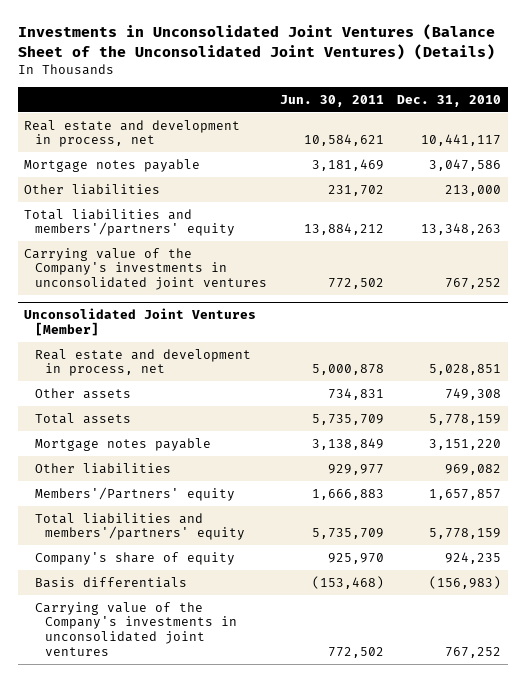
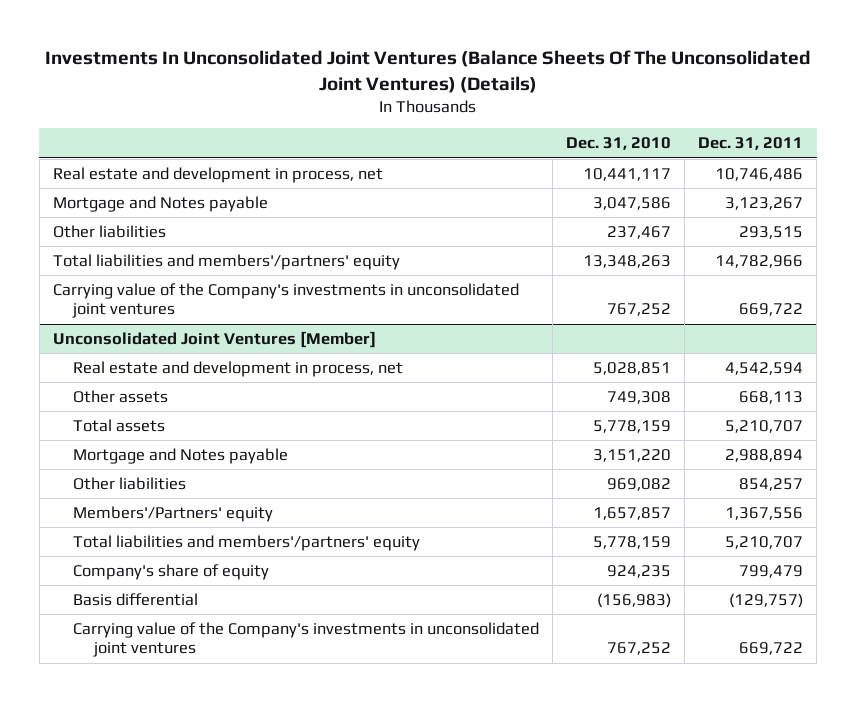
[17,24,495,60] Investments in Unconsolidated Joint Ventures (Balance Sheet of the Unconsolidated Joint Ventures) (Details) -> [44,50,811,93] Investments In Unconsolidated Joint Ventures (Balance Sheets Of The Unconsolidated Joint Ventures) (Details)
[280,94,385,107] Jun. 30, 2011 -> none
none -> [698,137,804,151] Dec. 31, 2011
[24,158,201,172] Mortgage notes payable -> [52,195,268,212] Mortgage and Notes payable
[445,184,502,196] 213,000 -> [607,225,672,239] 237,467
[34,437,211,451] Mortgage notes payable -> [73,447,289,464] Mortgage and Notes payable
[34,576,187,588] Basis differentials -> [73,592,199,606] Basis differential

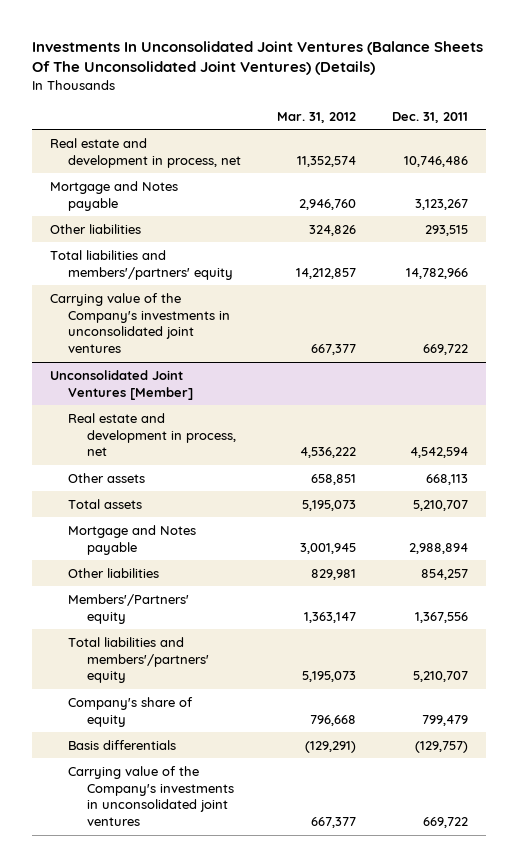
[566,137,672,151] Dec. 31, 2010 -> none
none -> [277,111,357,123] Mar. 31, 2012
[73,592,199,606] Basis differential -> [68,739,177,750] Basis differentials

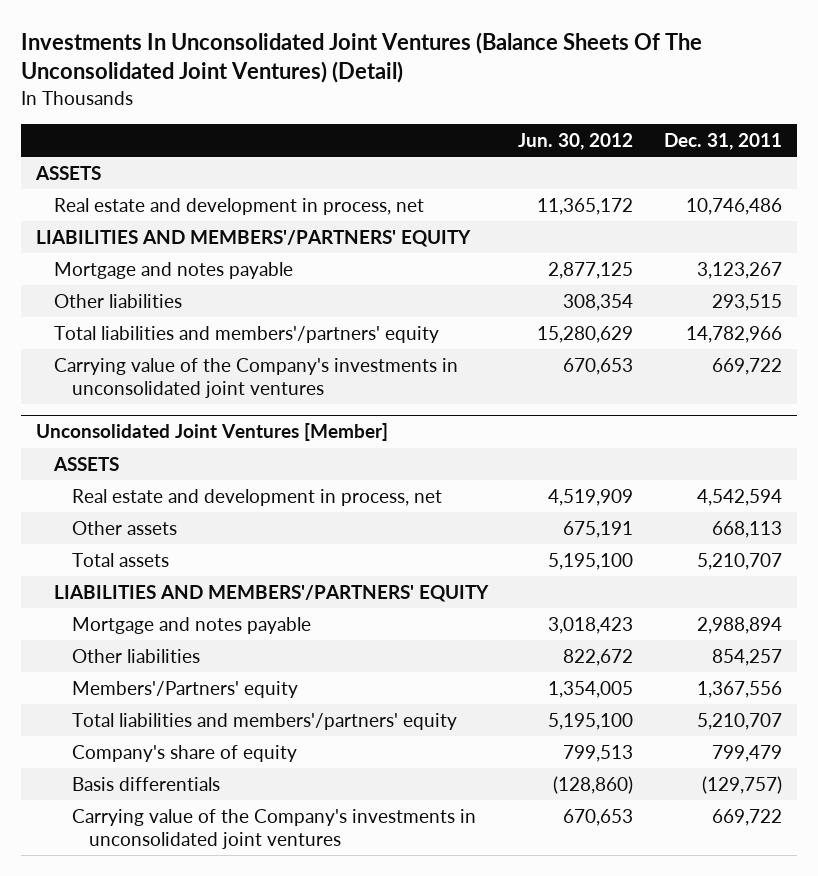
[31,41,483,76] Investments In Unconsolidated Joint Ventures (Balance Sheets Of The Unconsolidated Joint Ventures) (Details) -> [20,32,702,84] Investments In Unconsolidated Joint Ventures (Balance Sheets Of The Unconsolidated Joint Ventures) (Detail)
[277,111,357,123] Mar. 31, 2012 -> none
none -> [518,133,634,151] Jun. 30, 2012
none -> [34,166,101,181] ASSETS
none -> [35,230,471,248] LIABILITIES AND MEMBERS'/PARTNERS' EQUITY
[49,180,178,211] Mortgage and Notes payable -> [53,262,293,280] Mortgage and notes payable
none -> [52,457,119,472] ASSETS
none -> [53,585,489,603] LIABILITIES AND MEMBERS'/PARTNERS' EQUITY
[68,524,197,555] Mortgage and Notes payable -> [71,617,311,635] Mortgage and notes payable

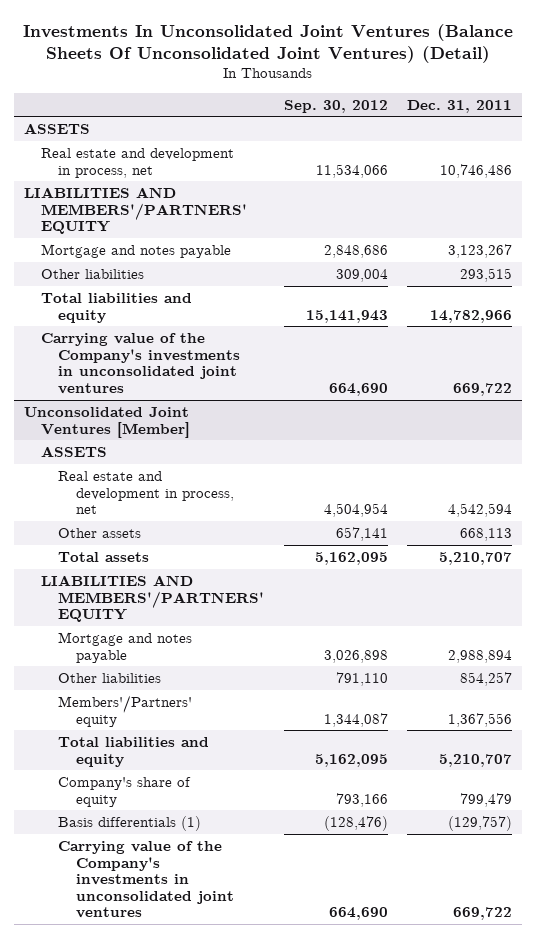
[20,32,702,84] Investments In Unconsolidated Joint Ventures (Balance Sheets Of The Unconsolidated Joint Ventures) (Detail) -> [23,23,514,63] Investments In Unconsolidated Joint Ventures (Balance Sheets Of Unconsolidated Joint Ventures) (Detail)
[518,133,634,151] Jun. 30, 2012 -> none
none -> [283,99,388,113] Sep. 30, 2012
[53,326,439,344] Total liabilities and members'/partners' equity -> [41,292,193,323] Total liabilities and equity
[71,713,457,731] Total liabilities and members'/partners' equity -> [58,736,210,767] Total liabilities and equity
[71,777,220,792] Basis differentials -> [58,815,202,831] Basis differentials (1)

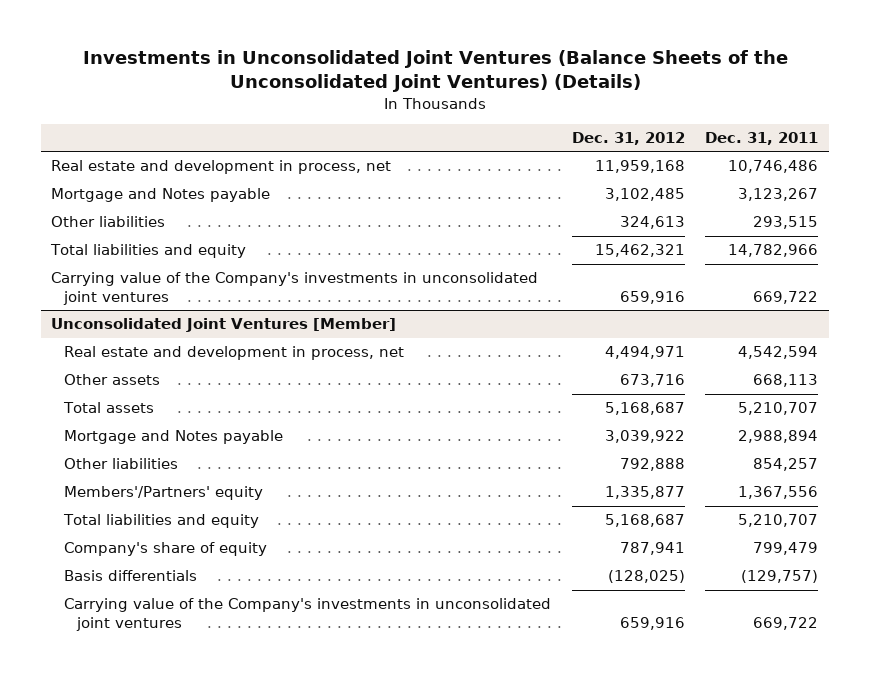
[23,23,514,63] Investments In Unconsolidated Joint Ventures (Balance Sheets Of Unconsolidated Joint Ventures) (Detail) -> [82,50,788,93] Investments in Unconsolidated Joint Ventures (Balance Sheets of the Unconsolidated Joint Ventures) (Details)
[283,99,388,113] Sep. 30, 2012 -> none
none -> [571,131,685,145] Dec. 31, 2012
[23,122,90,134] ASSETS -> none
[23,186,248,235] LIABILITIES AND MEMBERS'/PARTNERS' EQUITY -> none
[41,243,232,258] Mortgage and notes payable -> [51,188,271,203] Mortgage and Notes payable
[41,445,108,457] ASSETS -> none
[41,574,265,623] LIABILITIES AND MEMBERS'/PARTNERS' EQUITY -> none
[58,631,193,663] Mortgage and notes payable -> [64,430,284,445] Mortgage and Notes payable
[58,815,202,831] Basis differentials (1) -> [64,570,198,582] Basis differentials

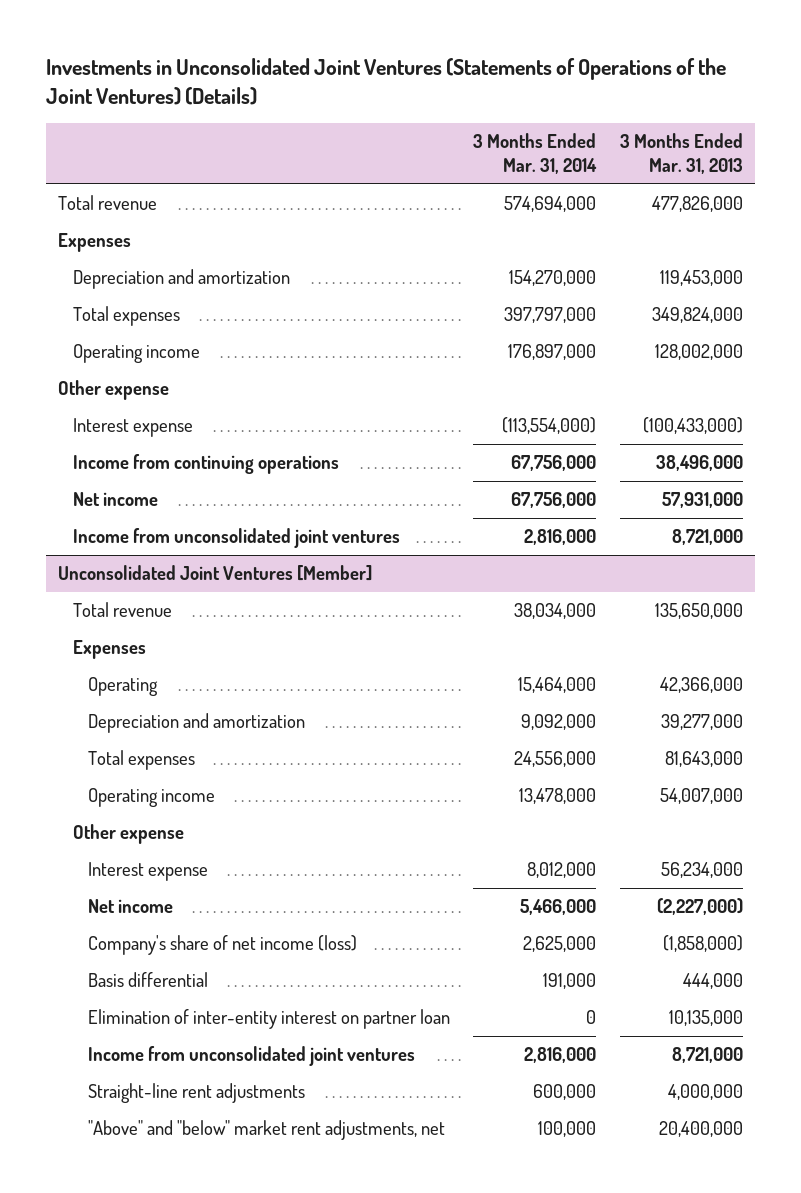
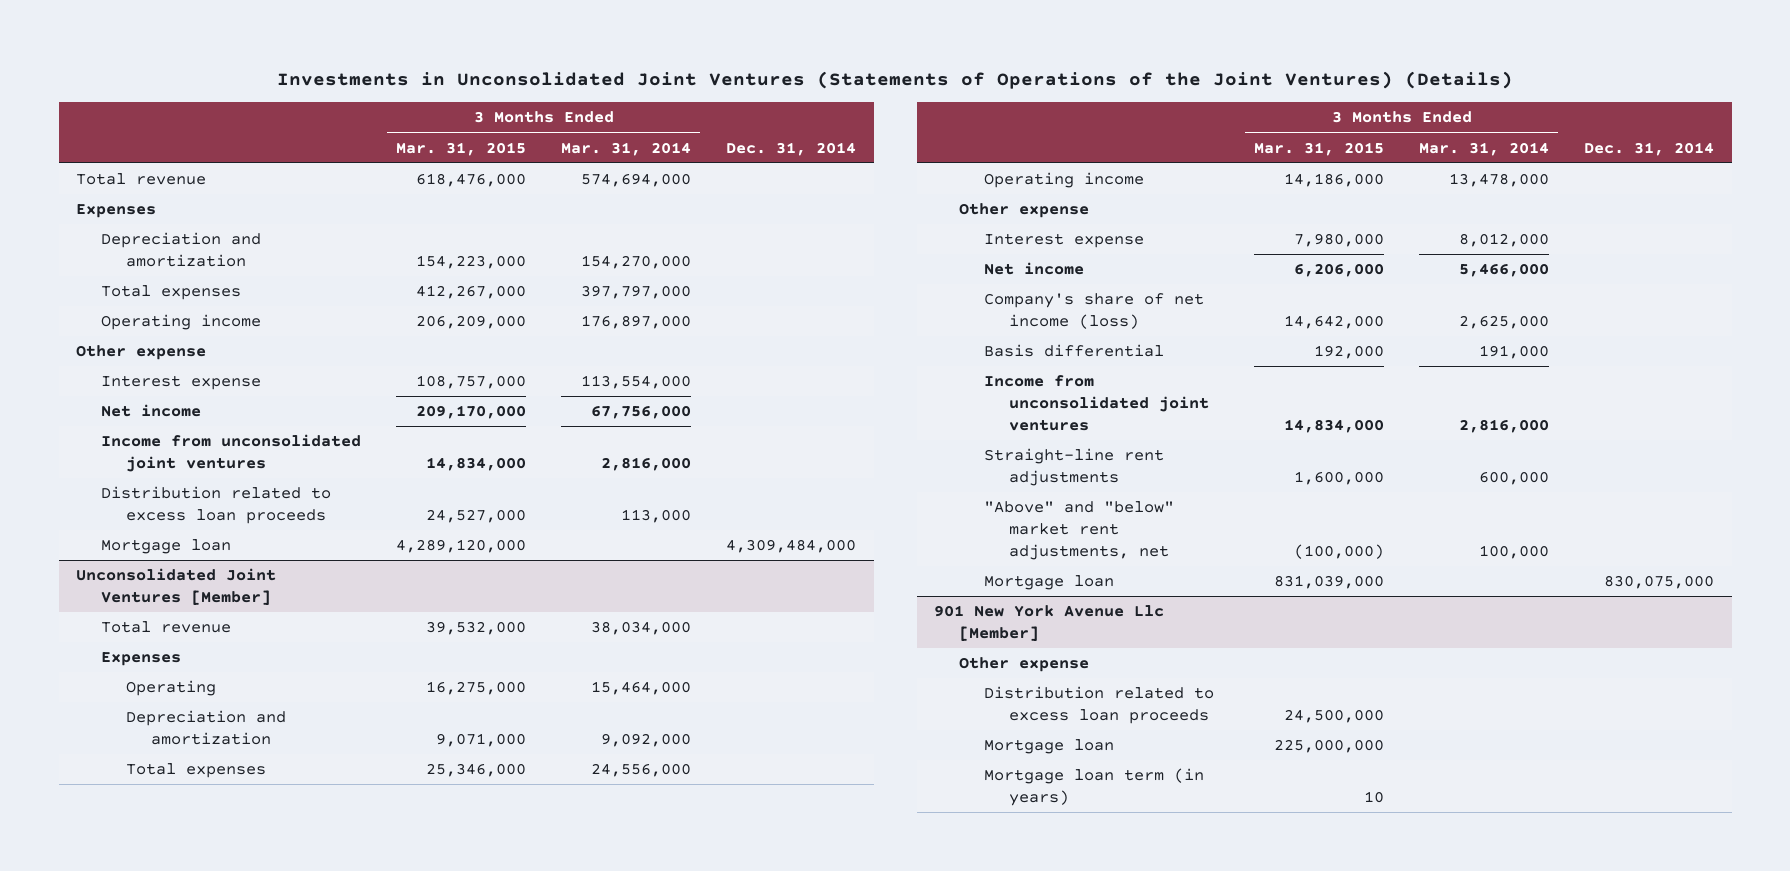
[620,133,744,175] 3 Months Ended Mar. 31, 2013 -> none
none -> [396,141,527,156] Mar. 31, 2015
none -> [726,141,857,156] Dec. 31, 2014
[72,454,339,475] Income from continuing operations -> none
[502,417,597,435] (113,554,000) -> [581,375,692,390] 113,554,000
none -> [101,486,332,525] Distribution related to excess loan proceeds
none -> [101,539,232,555] Mortgage loan
[87,1009,450,1030] Elimination of inter-entity interest on partner loan -> none
none -> [984,575,1115,591] Mortgage loan
none -> [934,605,1165,642] 901 New York Avenue Llc [Member]
none -> [959,657,1090,673] Other expense
none -> [984,686,1215,725] Distribution related to excess loan proceeds
none -> [984,739,1115,755] Mortgage loan
none -> [984,768,1205,807] Mortgage loan term (in years)

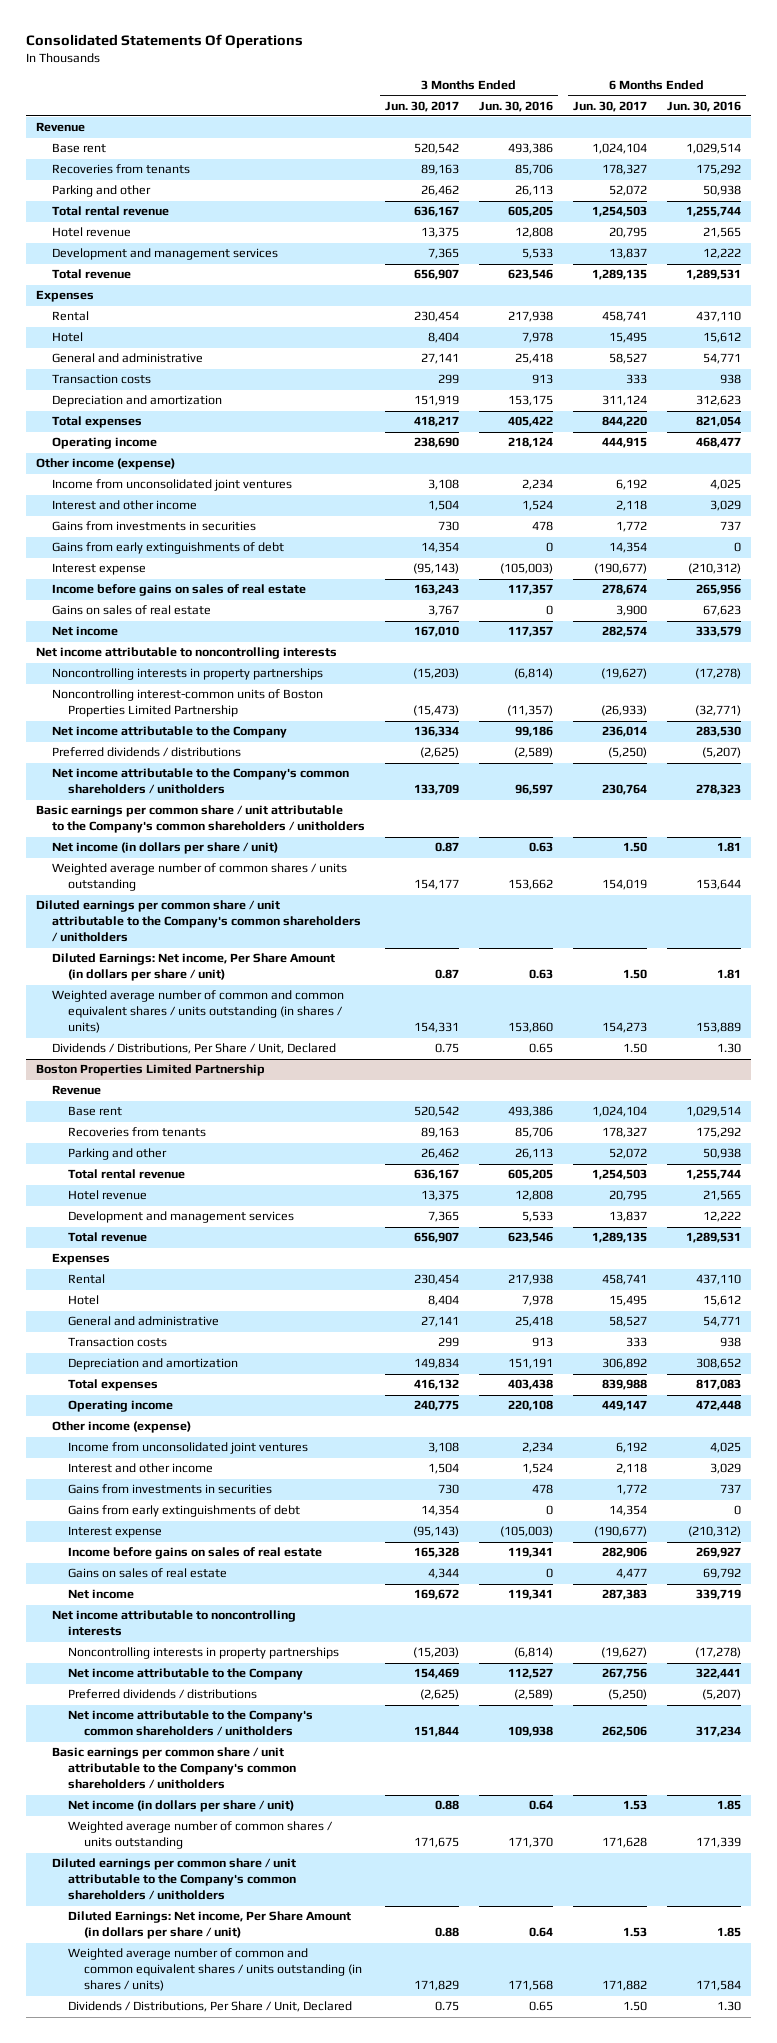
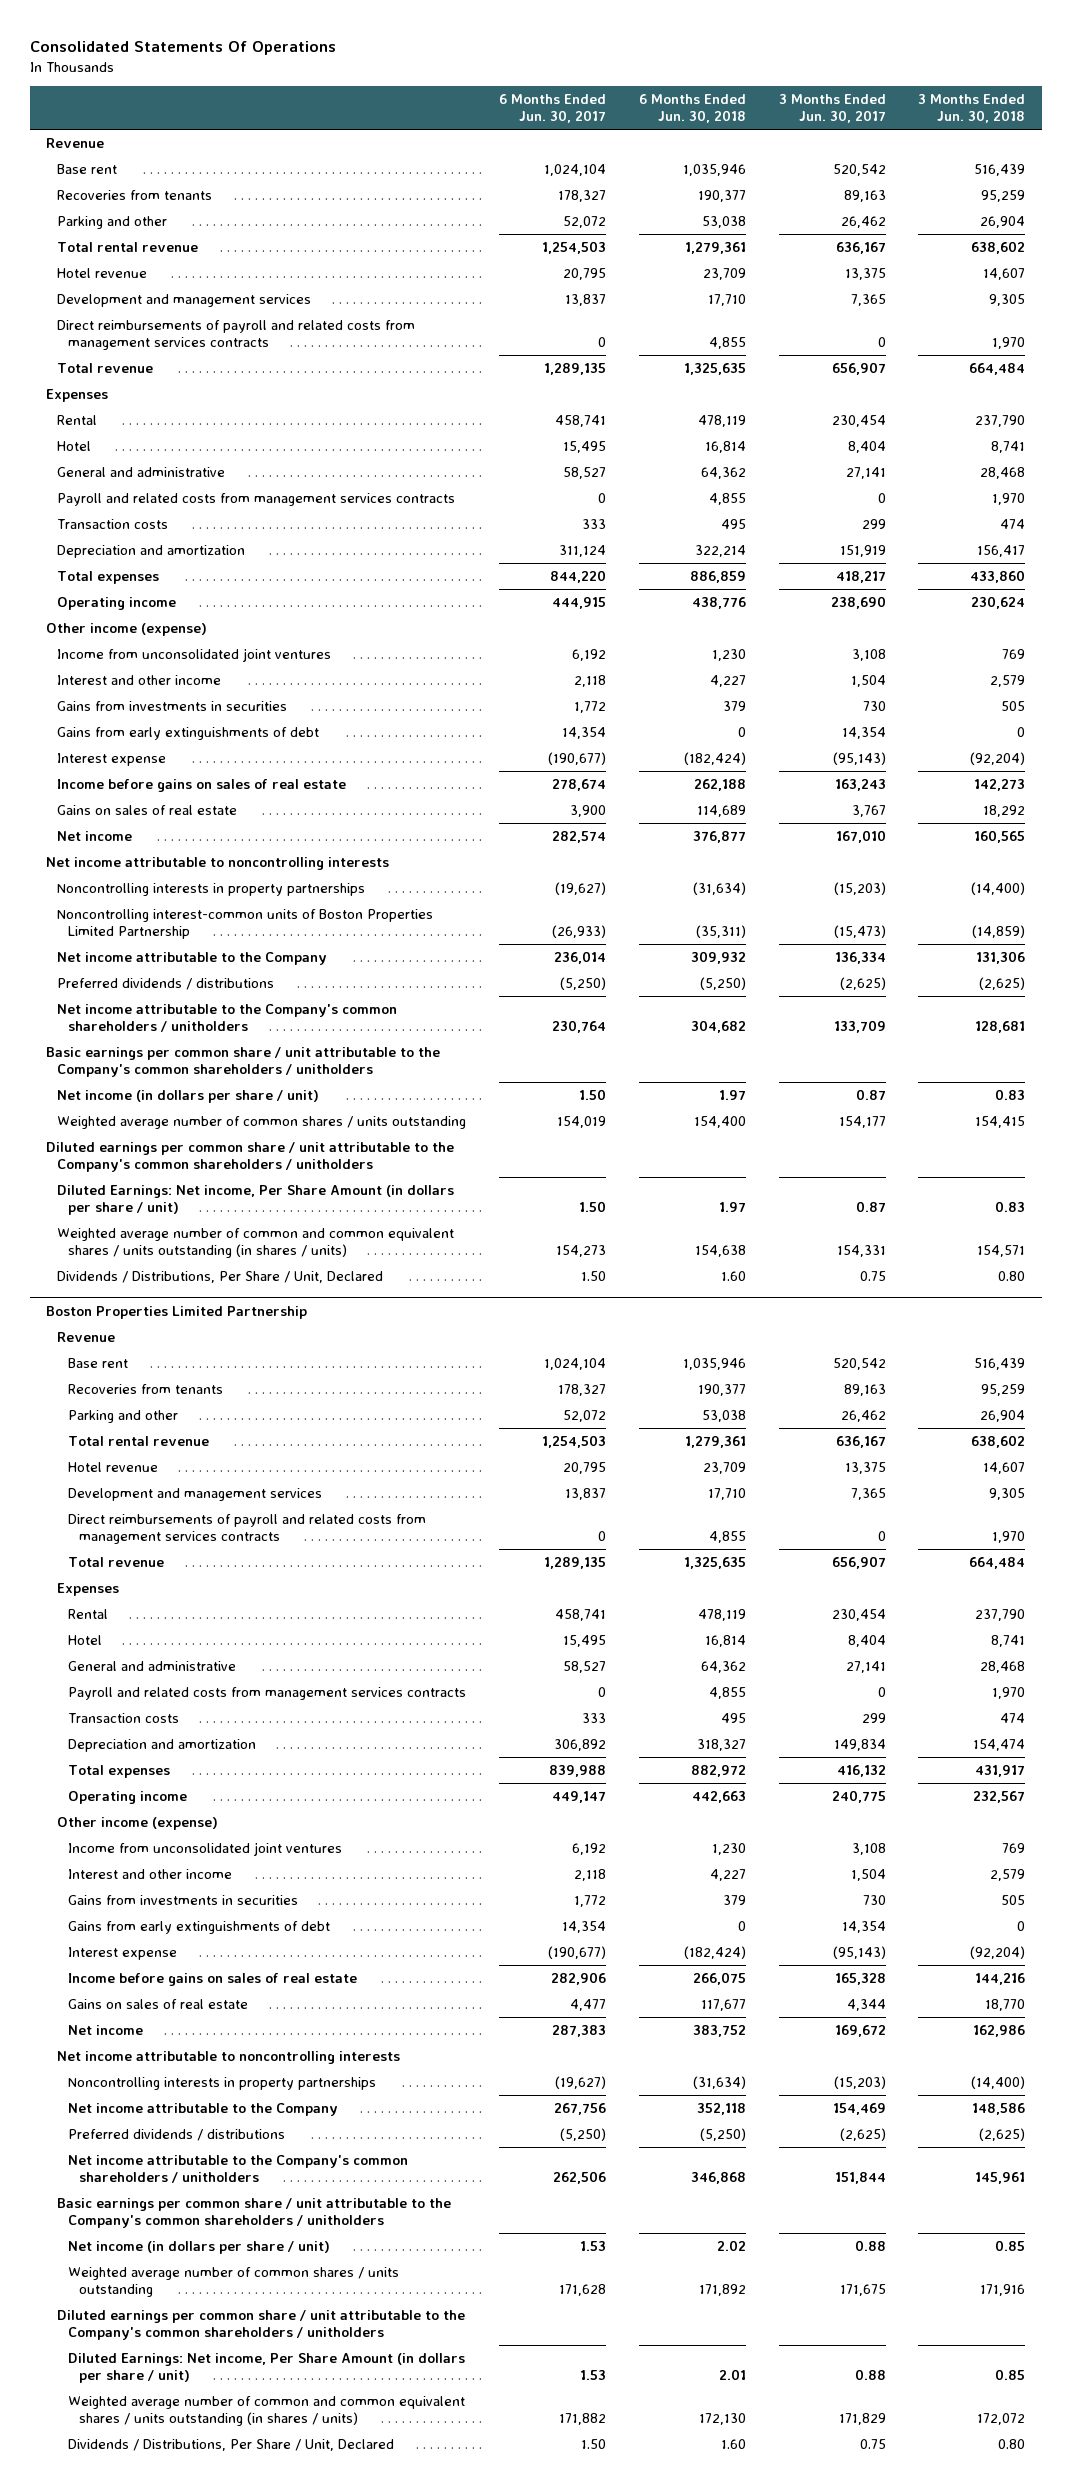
[478,100,553,112] Jun. 30, 2016 -> none
[667,100,742,112] Jun. 30, 2016 -> none
none -> [638,93,746,124] 6 Months Ended Jun. 30, 2018
none -> [918,93,1026,124] 3 Months Ended Jun. 30, 2018
none -> [56,319,415,351] Direct reimbursements of payroll and related costs from management services contracts
none -> [56,492,455,506] Payroll and related costs from management services contracts
none -> [67,1513,426,1545] Direct reimbursements of payroll and related costs from management services contracts
none -> [67,1686,466,1700] Payroll and related costs from management services contracts

